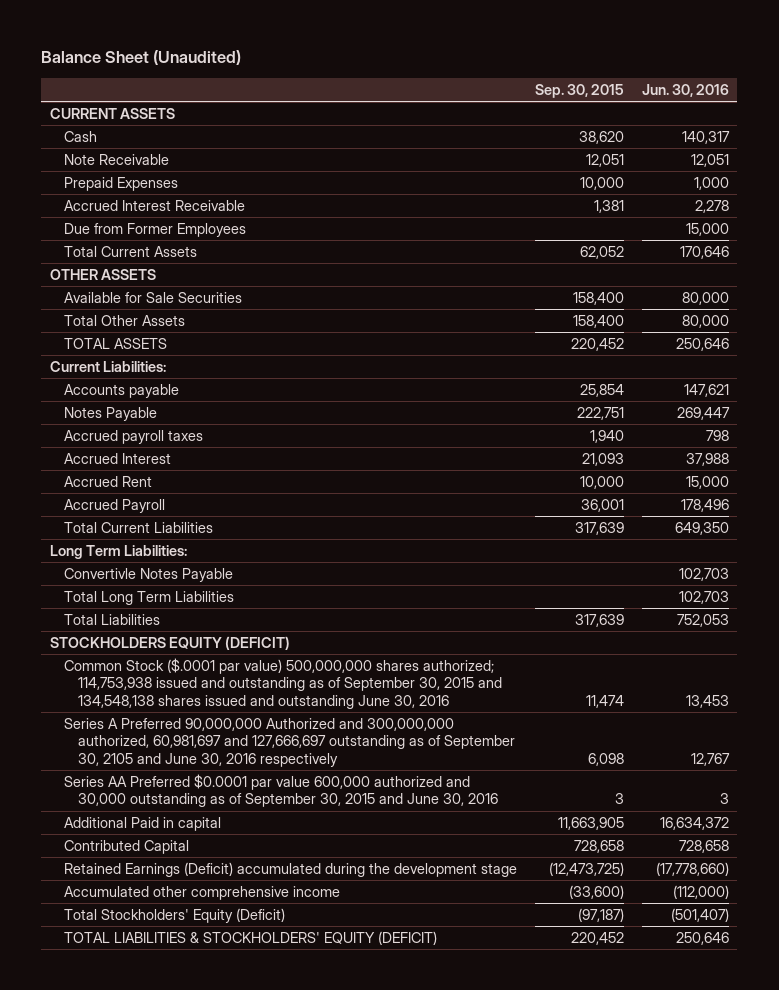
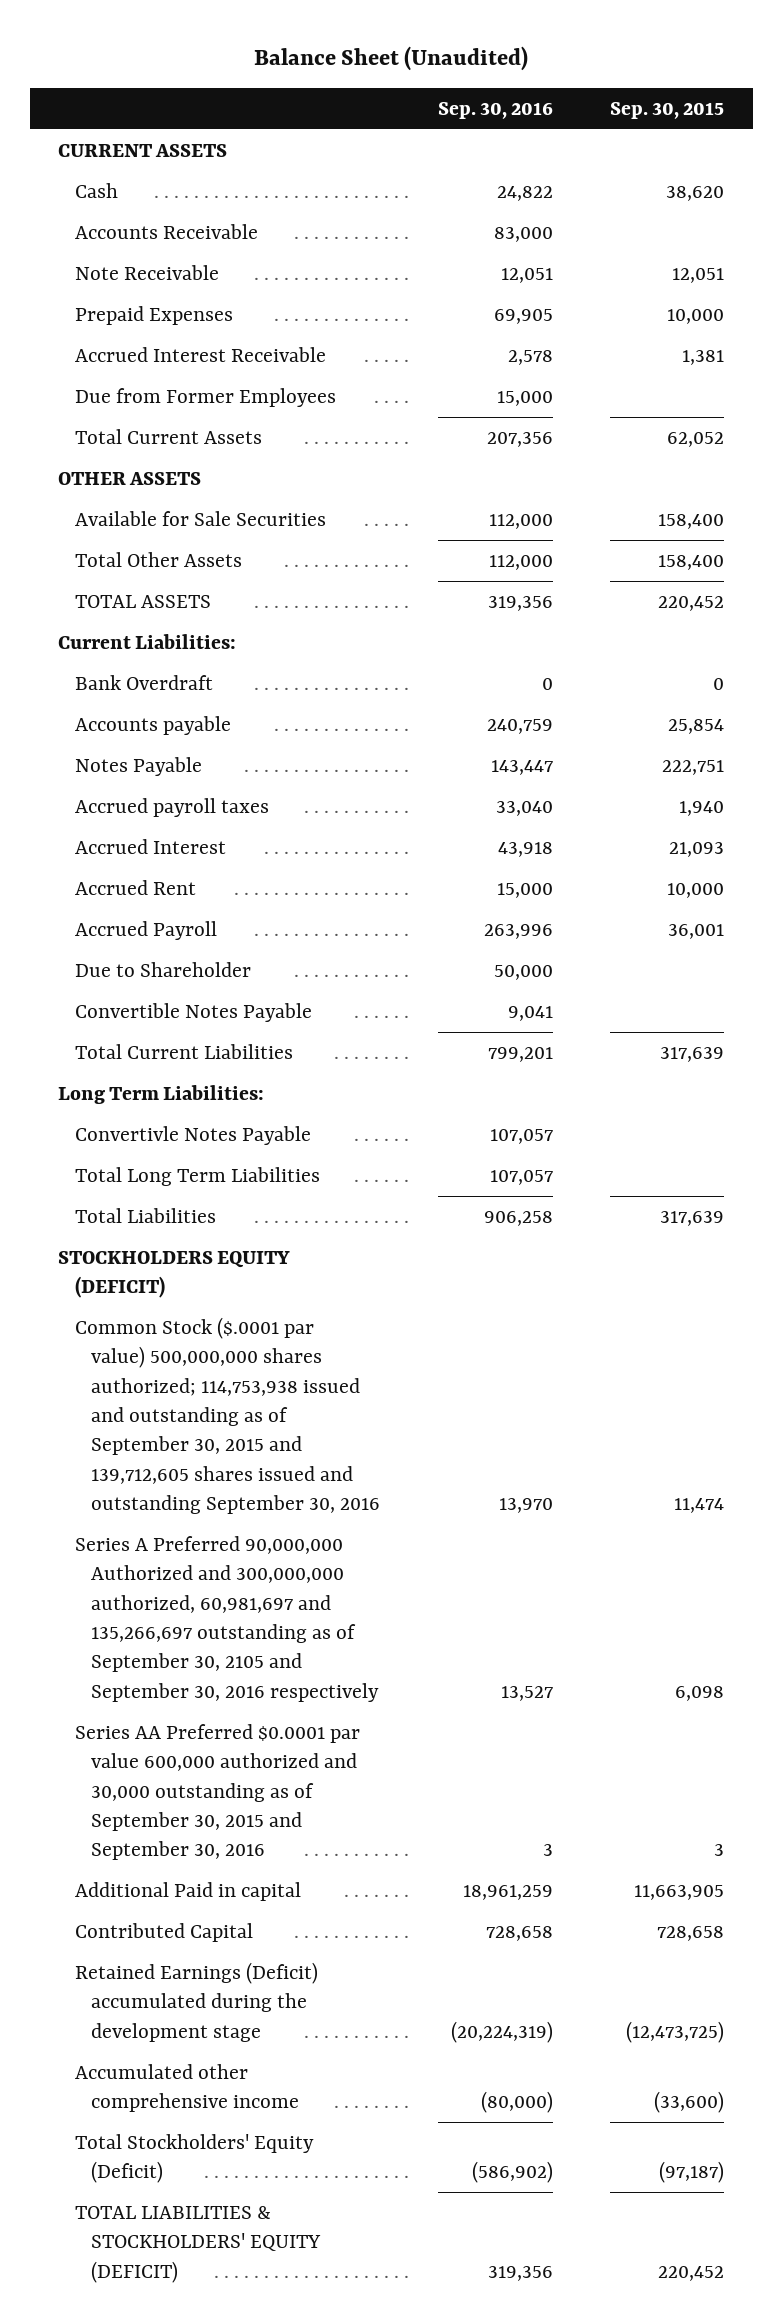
[641,83,729,97] Jun. 30, 2016 -> none
none -> [437,101,553,119] Sep. 30, 2016
none -> [74,223,258,239] Accounts Receivable
none -> [74,674,213,690] Bank Overdraft
none -> [74,961,251,977] Due to Shareholder
none -> [74,1002,312,1022] Convertible Notes Payable
[63,657,502,709] Common Stock ($.0001 par value) 500,000,000 shares authorized; 114,753,938 issued and outstanding as of September 30, 2015 and 134,548,138 shares issued and outstanding June 30, 2016 -> [74,1316,381,1515] Common Stock ($.0001 par value) 500,000,000 shares authorized; 114,753,938 issued and outstanding as of September 30, 2015 and 139,712,605 shares issued and outstanding September 30, 2016
[63,717,515,767] Series A Preferred 90,000,000 Authorized and 300,000,000 authorized, 60,981,697 and 127,666,697 outstanding as of September 30, 2105 and June 30, 2016 respectively -> [74,1535,380,1702] Series A Preferred 90,000,000 Authorized and 300,000,000 authorized, 60,981,697 and 135,266,697 outstanding as of September 30, 2105 and September 30, 2016 respectively
[63,773,498,808] Series AA Preferred $0.0001 par value 600,000 authorized and 30,000 outstanding as of September 30, 2015 and June 30, 2016 -> [74,1723,360,1861] Series AA Preferred $0.0001 par value 600,000 authorized and 30,000 outstanding as of September 30, 2015 and September 30, 2016

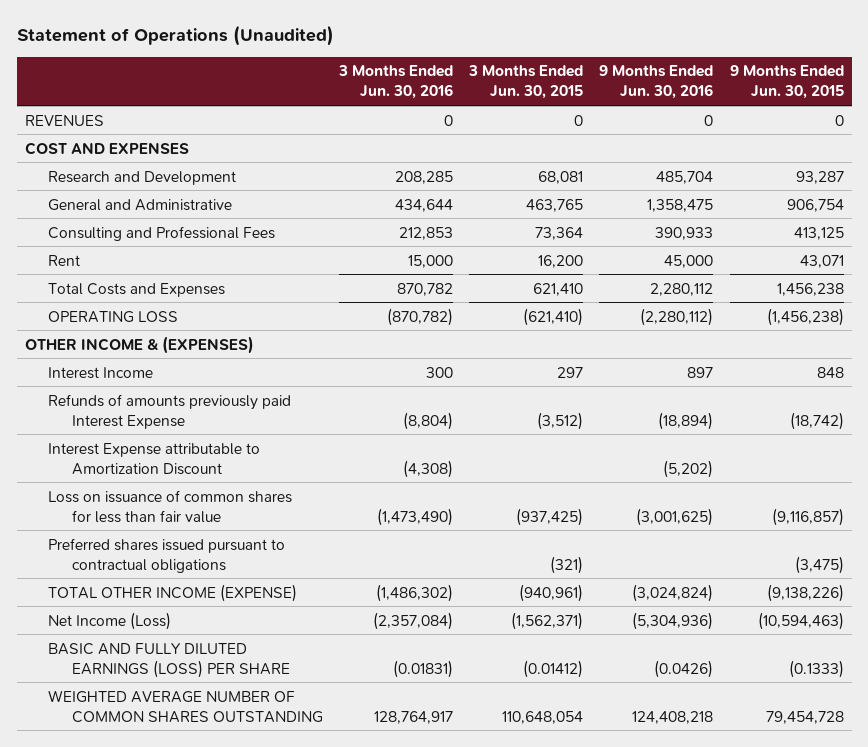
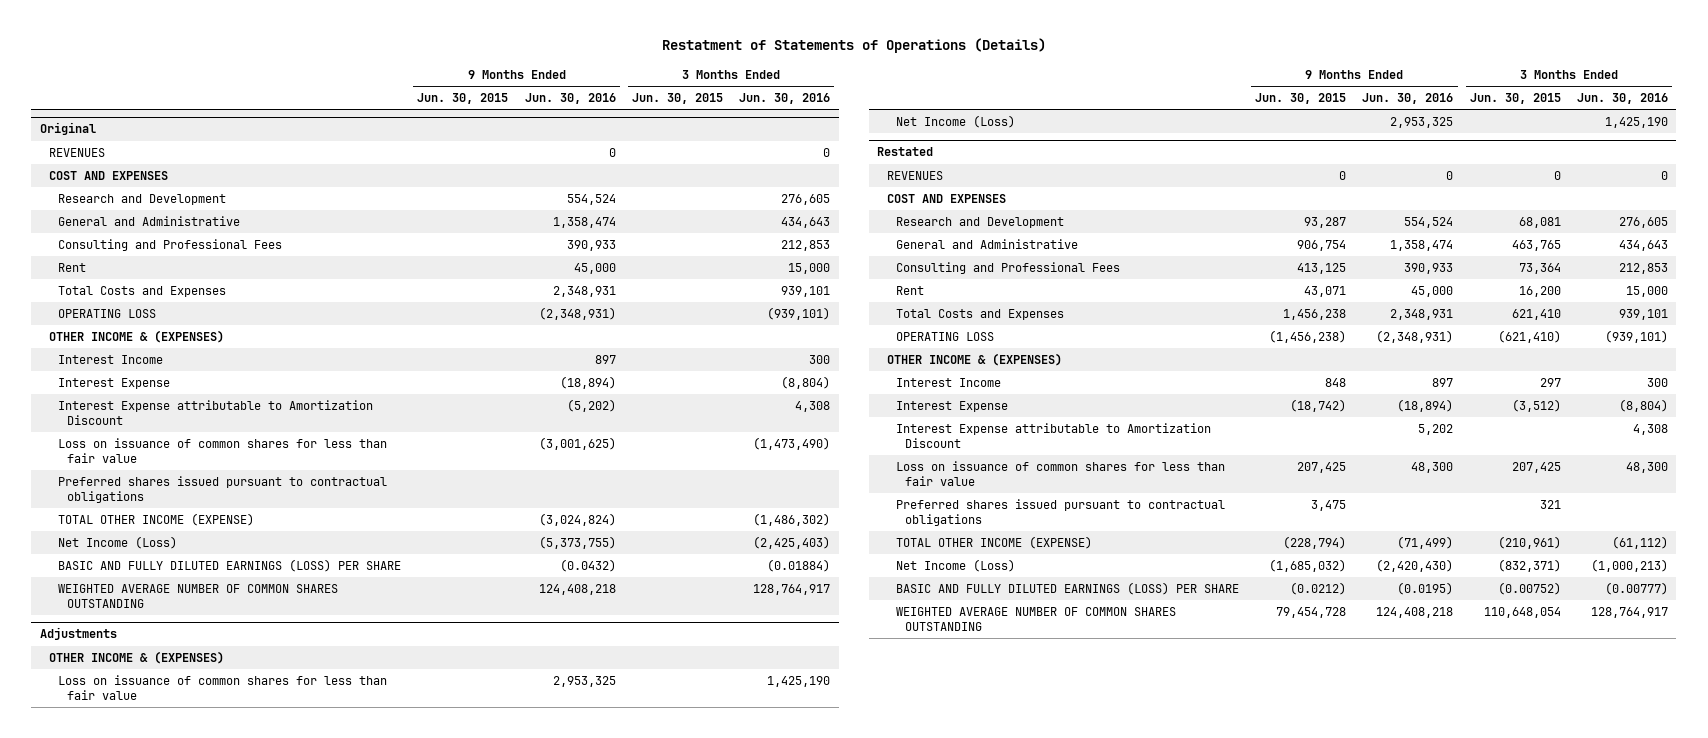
[16,24,334,46] Statement of Operations (Unaudited) -> [661,38,1046,54] Restatment of Statements of Operations (Details)
none -> [39,122,96,136] Original
none -> [48,148,105,158] REVENUES
none -> [48,171,168,181] COST AND EXPENSES
none -> [58,194,227,206] Research and Development
none -> [58,216,241,227] General and Administrative
none -> [58,239,283,252] Consulting and Professional Fees
none -> [58,263,87,273] Rent
none -> [58,286,227,298] Total Costs and Expenses
none -> [58,309,157,319] OPERATING LOSS
none -> [48,330,224,344] OTHER INCOME & (EXPENSES)
none -> [58,355,164,365] Interest Income
none -> [58,378,171,390] Interest Expense
none -> [58,400,374,425] Interest Expense attributable to Amortization Discount
none -> [58,438,388,463] Loss on issuance of common shares for less than fair value
none -> [58,476,388,503] Preferred shares issued pursuant to contractual obligations
none -> [58,513,255,527] TOTAL OTHER INCOME (EXPENSE)
none -> [58,536,178,550] Net Income (Loss)
none -> [58,559,402,573] BASIC AND FULLY DILUTED EARNINGS (LOSS) PER SHARE
none -> [58,584,339,608] WEIGHTED AVERAGE NUMBER OF COMMON SHARES OUTSTANDING
none -> [39,627,117,641] Adjustments
none -> [48,651,224,665] OTHER INCOME & (EXPENSES)
none -> [58,675,388,700] Loss on issuance of common shares for less than fair value
none -> [895,115,1015,129] Net Income (Loss)
none -> [877,147,934,157] Restated
[395,170,454,184] 208,285 -> [1619,217,1669,229] 276,605
[656,170,714,184] 485,704 -> [1404,217,1454,229] 554,524
[395,198,454,212] 434,644 -> [1619,240,1669,252] 434,643
[647,198,714,212] 1,358,475 -> [1390,240,1454,252] 1,358,474
[397,282,454,296] 870,782 -> [1619,309,1669,321] 939,101
[650,282,714,296] 2,280,112 -> [1390,309,1454,321] 2,348,931
[387,307,454,326] (870,782) -> [1605,330,1669,344] (939,101)
[640,307,714,326] (2,280,112) -> [1376,330,1454,344] (2,348,931)
[48,393,292,429] Refunds of amounts previously paid Interest Expense -> [895,401,1008,413] Interest Expense
[403,459,454,478] (4,308) -> [1633,424,1669,436] 4,308
[663,459,714,478] (5,202) -> [1418,424,1454,436] 5,202
[377,507,454,526] (1,473,490) -> [1626,462,1669,474] 48,300
[516,507,584,526] (937,425) -> [1511,462,1561,474] 207,425
[636,507,714,526] (3,001,625) -> [1411,462,1454,474] 48,300
[771,507,844,526] (9,116,857) -> [1297,462,1347,474] 207,425
[550,555,584,574] (321) -> [1539,500,1561,510] 321
[794,555,844,574] (3,475) -> [1311,500,1347,512] 3,475
[376,583,454,602] (1,486,302) -> [1612,536,1669,550] (61,112)
[519,583,584,602] (940,961) -> [1497,536,1561,550] (210,961)
[632,583,714,602] (3,024,824) -> [1397,536,1454,550] (71,499)
[766,583,844,602] (9,138,226) -> [1283,536,1347,550] (228,794)
[373,611,454,630] (2,357,084) -> [1591,559,1669,573] (1,000,213)
[511,611,584,630] (1,562,371) -> [1497,559,1561,573] (832,371)
[632,611,714,630] (5,304,936) -> [1376,559,1454,573] (2,420,430)
[757,611,844,630] (10,594,463) -> [1269,559,1347,573] (1,685,032)
[393,659,454,678] (0.01831) -> [1605,582,1669,596] (0.00777)
[523,659,584,678] (0.01412) -> [1497,582,1561,596] (0.00752)
[654,659,714,678] (0.0426) -> [1397,582,1454,596] (0.0195)
[788,659,844,678] (0.1333) -> [1290,582,1347,596] (0.0212)

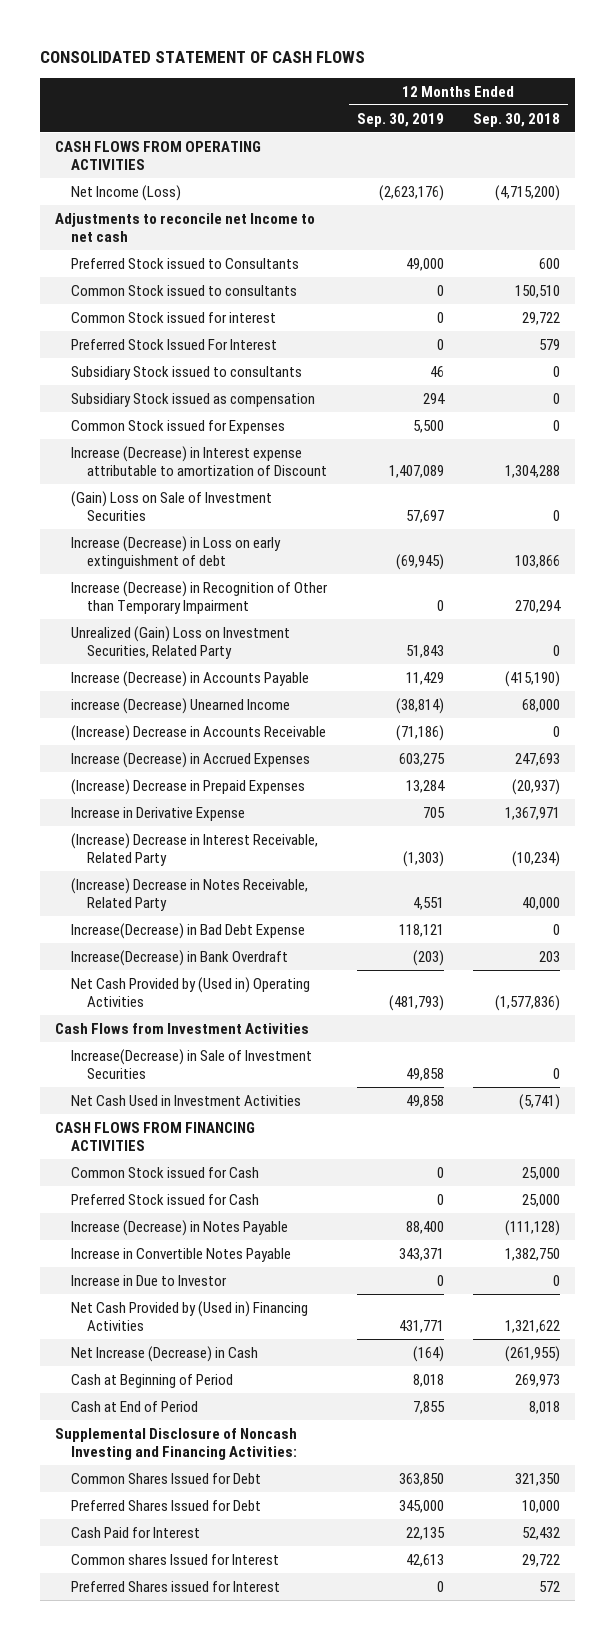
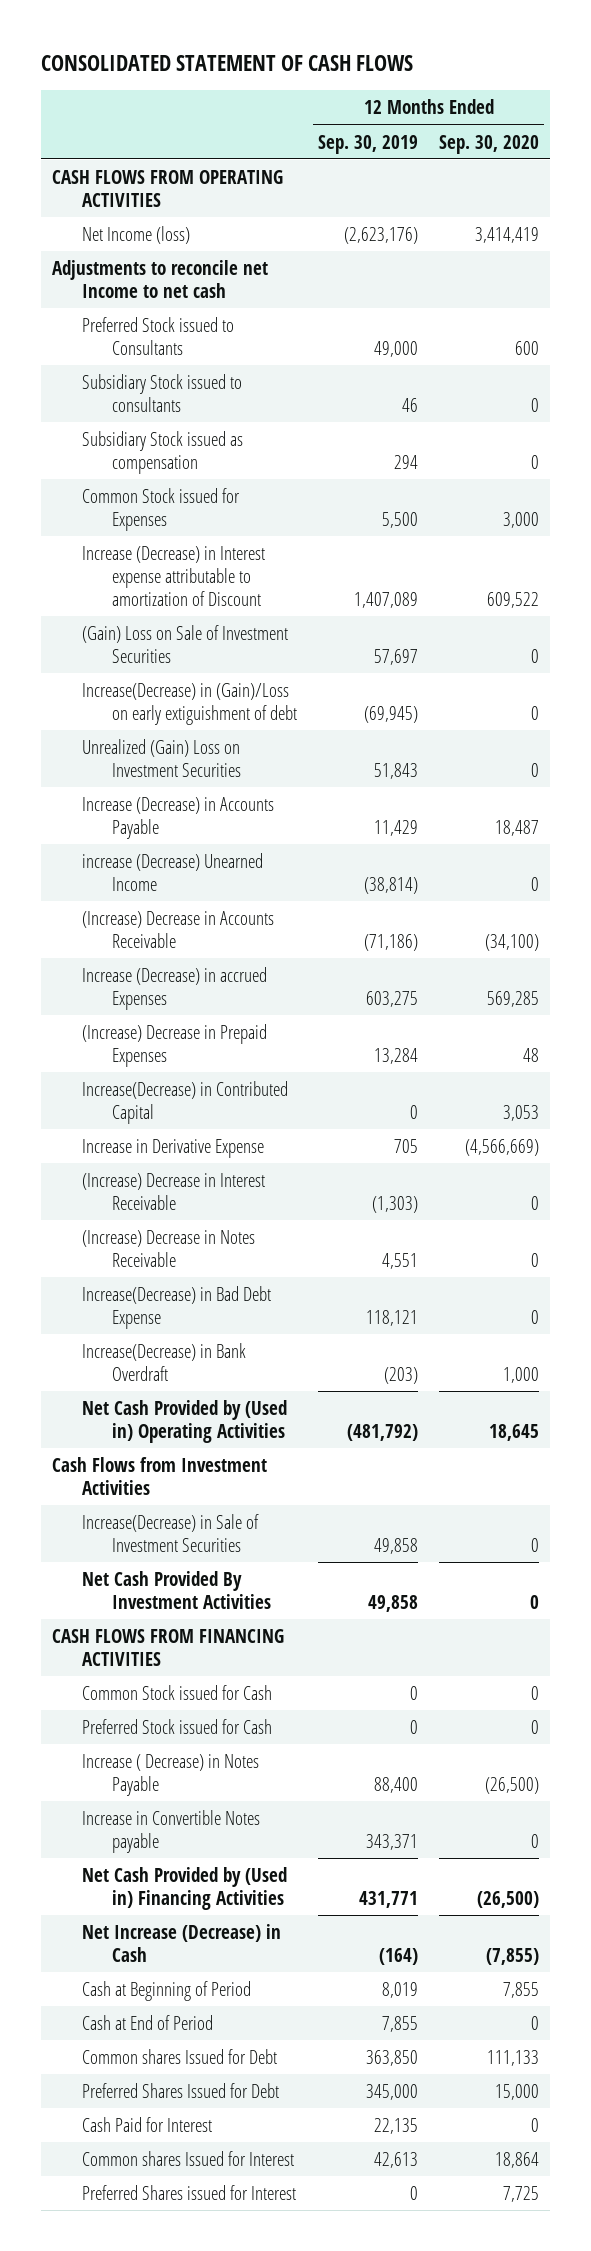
[473,112,561,127] Sep. 30, 2018 -> none
none -> [439,134,540,154] Sep. 30, 2020
[70,184,181,201] Net Income (Loss) -> [81,226,190,245] Net Income (loss)
[70,284,297,296] Common Stock issued to consultants -> none
[70,311,276,323] Common Stock issued for interest -> none
[70,338,277,350] Preferred Stock Issued For Interest -> none
[70,580,328,614] Increase (Decrease) in Recognition of Other than Temporary Impairment -> none
[70,535,281,569] Increase (Decrease) in Loss on early extinguishment of debt -> [81,683,298,725] Increase(Decrease) in (Gain)/Loss on early extiguishment of debt
[70,625,290,659] Unrealized (Gain) Loss on Investment Securities, Related Party -> [81,739,242,777] Unrealized (Gain) Loss on Investment Securities
[70,751,310,768] Increase (Decrease) in Accrued Expenses -> [81,967,267,1010] Increase (Decrease) in accrued Expenses
none -> [81,1081,288,1124] Increase(Decrease) in Contributed Capital
[70,832,318,866] (Increase) Decrease in Interest Receivable, Related Party -> [81,1173,265,1210] (Increase) Decrease in Interest Receivable
[70,877,308,911] (Increase) Decrease in Notes Receivable, Related Party -> [81,1230,255,1267] (Increase) Decrease in Notes Receivable
[388,994,444,1011] (481,793) -> [347,1423,419,1441] (481,792)
[70,1094,301,1106] Net Cash Used in Investment Activities -> [81,1571,272,1609] Net Cash Provided By Investment Activities
[70,1274,227,1286] Increase in Due to Investor -> none
[70,1219,288,1236] Increase (Decrease) in Notes Payable -> [81,1754,259,1796] Increase ( Decrease) in Notes Payable
[70,1247,291,1262] Increase in Convertible Notes Payable -> [81,1810,260,1853] Increase in Convertible Notes payable
[412,1373,444,1387] 8,018 -> [382,1982,419,1999] 8,019
[54,1427,297,1460] Supplemental Disclosure of Noncash Investing and Financing Activities: -> none
[70,1472,261,1484] Common Shares Issued for Debt -> [81,2049,277,2065] Common shares Issued for Debt

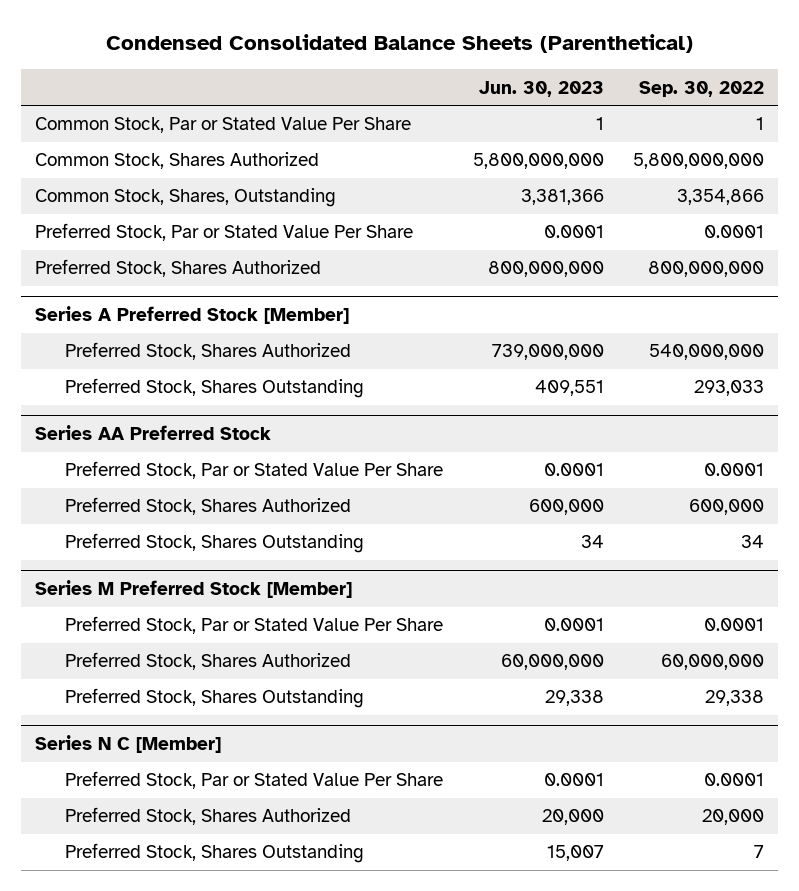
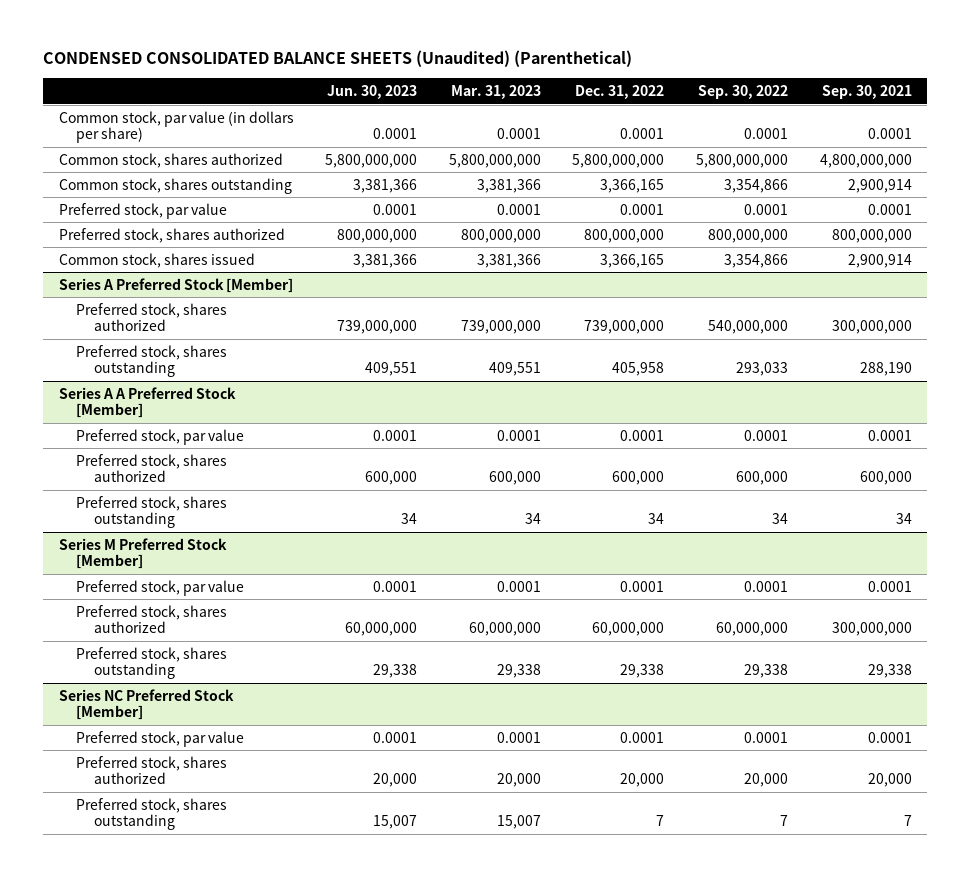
[105,34,693,54] Condensed Consolidated Balance Sheets (Parenthetical) -> [42,50,632,68] CONDENSED CONSOLIDATED BALANCE SHEETS (Unaudited) (Parenthetical)
none -> [450,84,541,99] Mar. 31, 2023
none -> [575,84,665,99] Dec. 31, 2022
none -> [821,84,912,99] Sep. 30, 2021
[35,117,412,134] Common Stock, Par or Stated Value Per Share -> [58,110,294,144] Common stock, par value (in dollars per share)
[595,117,604,131] 1 -> [373,128,418,140] 0.0001
[755,117,764,131] 1 -> [743,128,788,140] 0.0001
[35,152,320,170] Common Stock, Shares Authorized -> [58,152,283,168] Common stock, shares authorized
[35,188,337,208] Common Stock, Shares, Outstanding -> [58,177,292,194] Common stock, shares outstanding
[35,223,414,242] Preferred Stock, Par or Stated Value Per Share -> [58,202,227,219] Preferred stock, par value
[35,259,322,278] Preferred Stock, Shares Authorized -> [58,227,285,243] Preferred stock, shares authorized
none -> [58,252,255,268] Common stock, shares issued
[65,342,352,361] Preferred Stock, Shares Authorized -> [76,302,228,332] Preferred stock, shares authorized
[65,378,365,399] Preferred Stock, Shares Outstanding -> [76,344,228,378] Preferred stock, shares outstanding
[35,425,272,441] Series AA Preferred Stock -> [58,386,236,419] Series A A Preferred Stock [Member]
[65,461,444,480] Preferred Stock, Par or Stated Value Per Share -> [76,428,245,445] Preferred stock, par value
[65,497,352,516] Preferred Stock, Shares Authorized -> [76,453,228,483] Preferred stock, shares authorized
[65,533,365,554] Preferred Stock, Shares Outstanding -> [76,495,228,529] Preferred stock, shares outstanding
[65,616,444,635] Preferred Stock, Par or Stated Value Per Share -> [76,579,245,596] Preferred stock, par value
[65,652,352,671] Preferred Stock, Shares Authorized -> [76,604,228,634] Preferred stock, shares authorized
[65,688,365,709] Preferred Stock, Shares Outstanding -> [76,646,228,680] Preferred stock, shares outstanding
[35,735,222,754] Series N C [Member] -> [58,688,234,721] Series NC Preferred Stock [Member]
[65,771,444,790] Preferred Stock, Par or Stated Value Per Share -> [76,730,245,747] Preferred stock, par value
[65,807,352,826] Preferred Stock, Shares Authorized -> [76,755,228,785] Preferred stock, shares authorized
[65,843,365,864] Preferred Stock, Shares Outstanding -> [76,797,228,831] Preferred stock, shares outstanding

